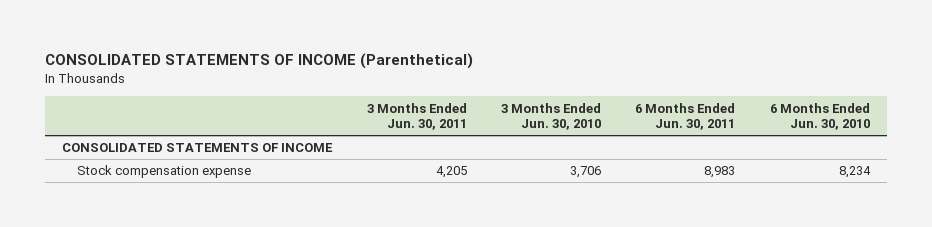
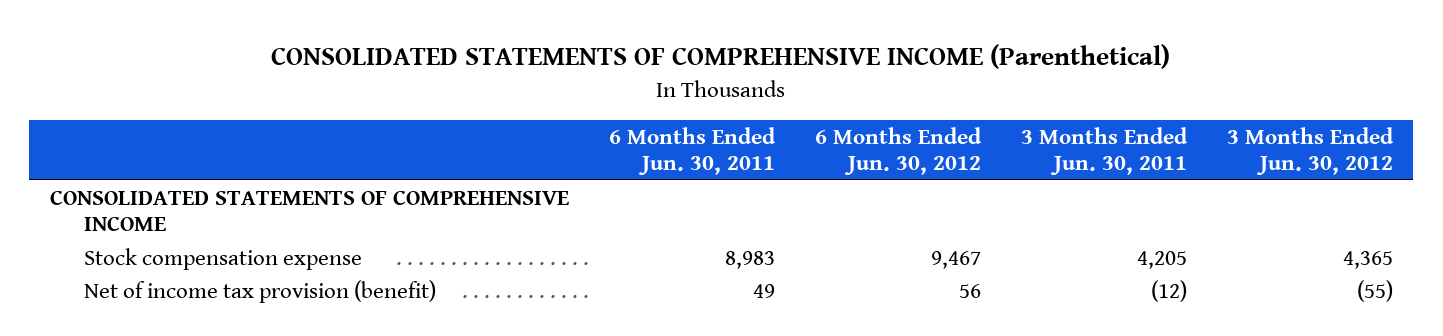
[44,53,473,70] CONSOLIDATED STATEMENTS OF INCOME (Parenthetical) -> [271,44,1171,70] CONSOLIDATED STATEMENTS OF COMPREHENSIVE INCOME (Parenthetical)
[501,102,602,131] 3 Months Ended Jun. 30, 2010 -> none
[769,102,870,131] 6 Months Ended Jun. 30, 2010 -> none
none -> [814,126,982,176] 6 Months Ended Jun. 30, 2012
none -> [1227,126,1395,176] 3 Months Ended Jun. 30, 2012
[62,143,334,153] CONSOLIDATED STATEMENTS OF INCOME -> [49,189,569,232] CONSOLIDATED STATEMENTS OF COMPREHENSIVE INCOME
none -> [84,279,437,303] Net of income tax provision (benefit)

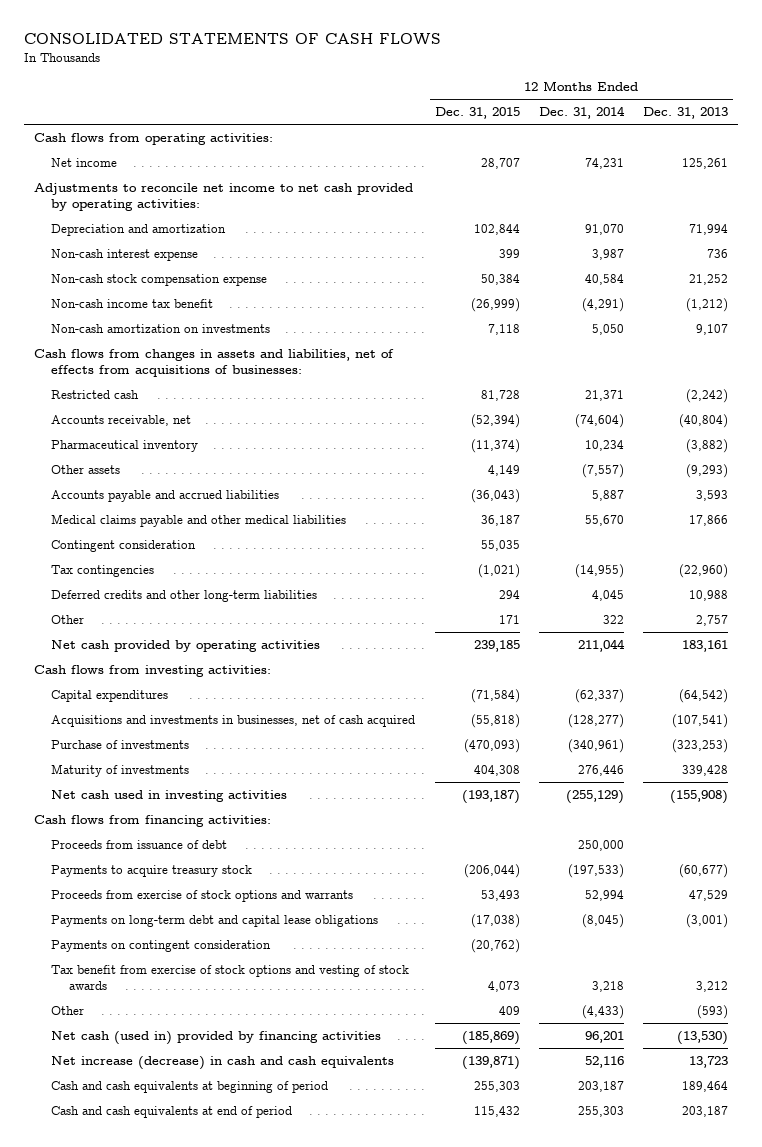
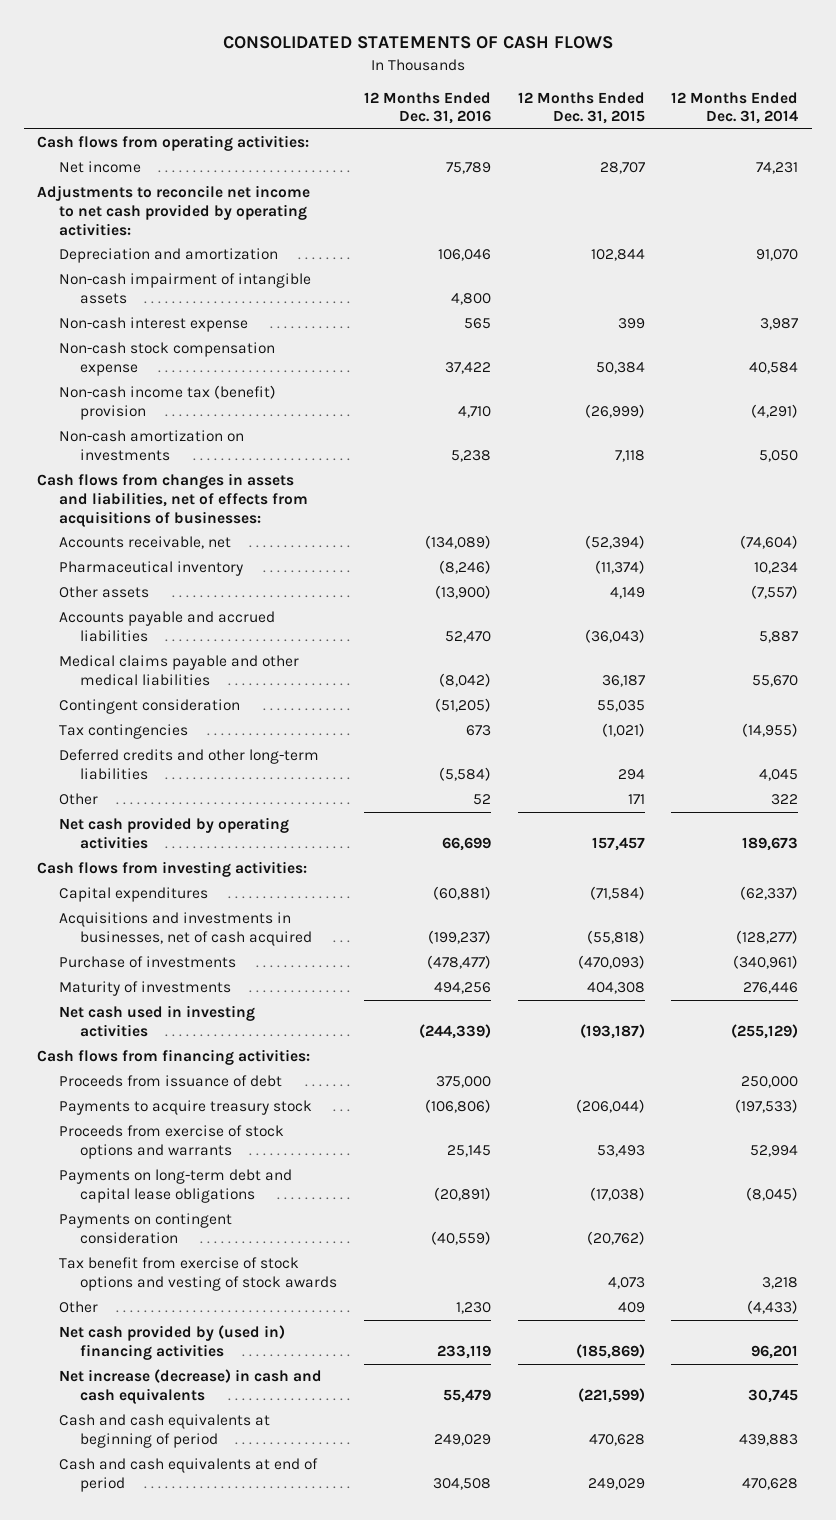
[643,107,729,120] Dec. 31, 2013 -> none
none -> [363,91,491,125] 12 Months Ended Dec. 31, 2016
none -> [58,273,311,305] Non-cash impairment of intangible assets
[51,298,214,308] Non-cash income tax benefit -> [58,385,276,421] Non-cash income tax (benefit) provision
[51,389,140,399] Restricted cash -> none
[473,639,520,652] 239,185 -> [591,837,645,852] 157,457
[577,638,625,652] 211,044 -> [742,837,799,852] 189,673
[51,1030,382,1045] Net cash (used in) provided by financing activities -> [58,1325,285,1361] Net cash provided by (used in) financing activities
[461,1055,520,1070] (139,871) -> [577,1388,645,1404] (221,599)
[584,1055,624,1068] 52,116 -> [748,1389,799,1404] 30,745
[473,1080,520,1092] 255,303 -> [588,1434,645,1447] 470,628
[577,1080,624,1092] 203,187 -> [739,1434,799,1447] 439,883
[473,1105,520,1117] 115,432 -> [587,1478,645,1491] 249,029
[577,1105,624,1117] 255,303 -> [742,1478,799,1491] 470,628

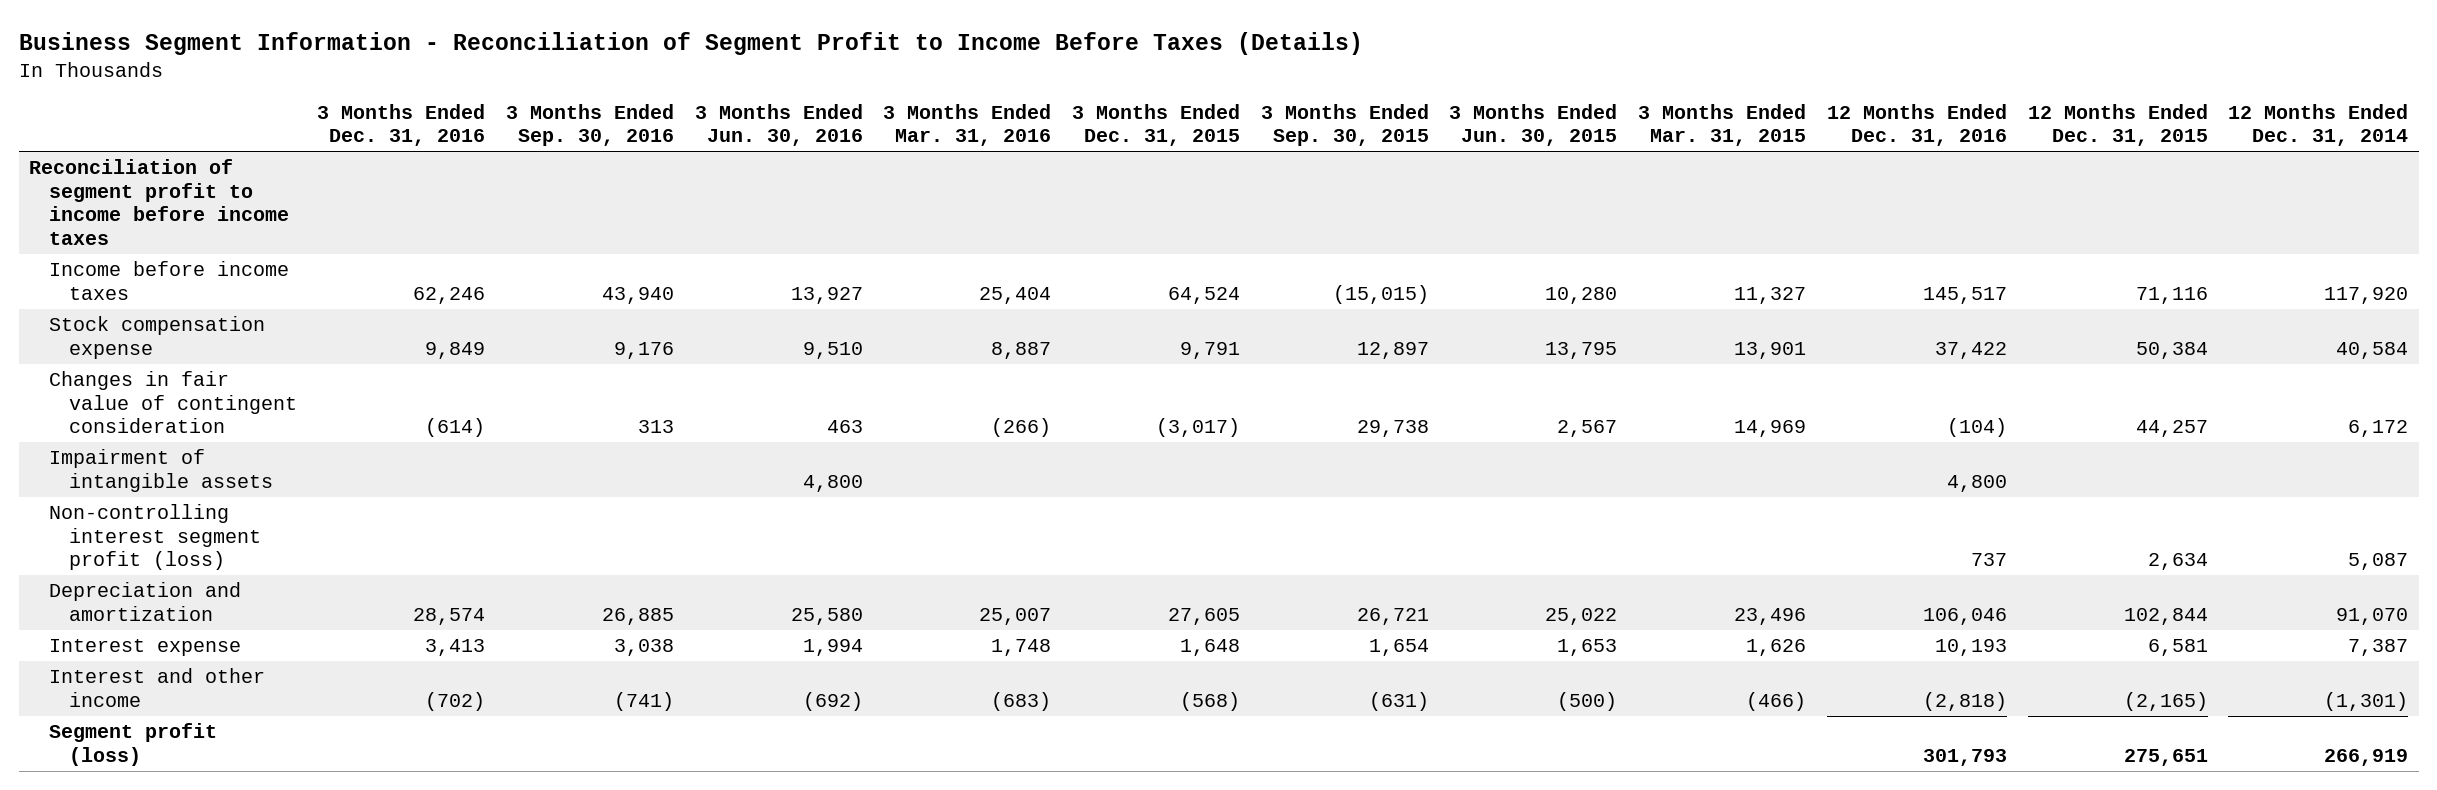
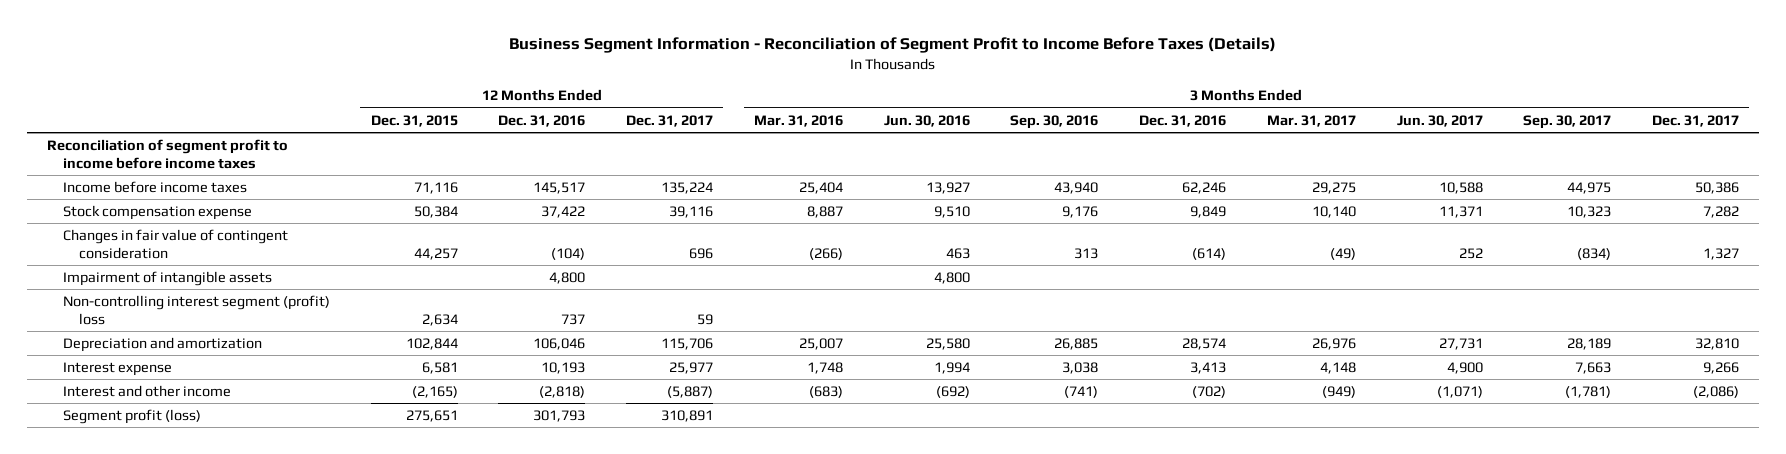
[1072,103,1241,147] 3 Months Ended Dec. 31, 2015 -> none
[1260,103,1429,147] 3 Months Ended Sep. 30, 2015 -> none
[1449,103,1618,147] 3 Months Ended Jun. 30, 2015 -> none
[1638,103,1807,147] 3 Months Ended Mar. 31, 2015 -> none
[2228,103,2409,147] 12 Months Ended Dec. 31, 2014 -> none
none -> [626,114,714,127] Dec. 31, 2017
none -> [1266,114,1356,127] Mar. 31, 2017
none -> [1396,114,1483,127] Jun. 30, 2017
none -> [1523,114,1612,129] Sep. 30, 2017
none -> [1652,114,1740,127] Dec. 31, 2017
[48,504,261,571] Non-controlling interest segment profit (loss) -> [62,294,330,325] Non-controlling interest segment (profit) loss

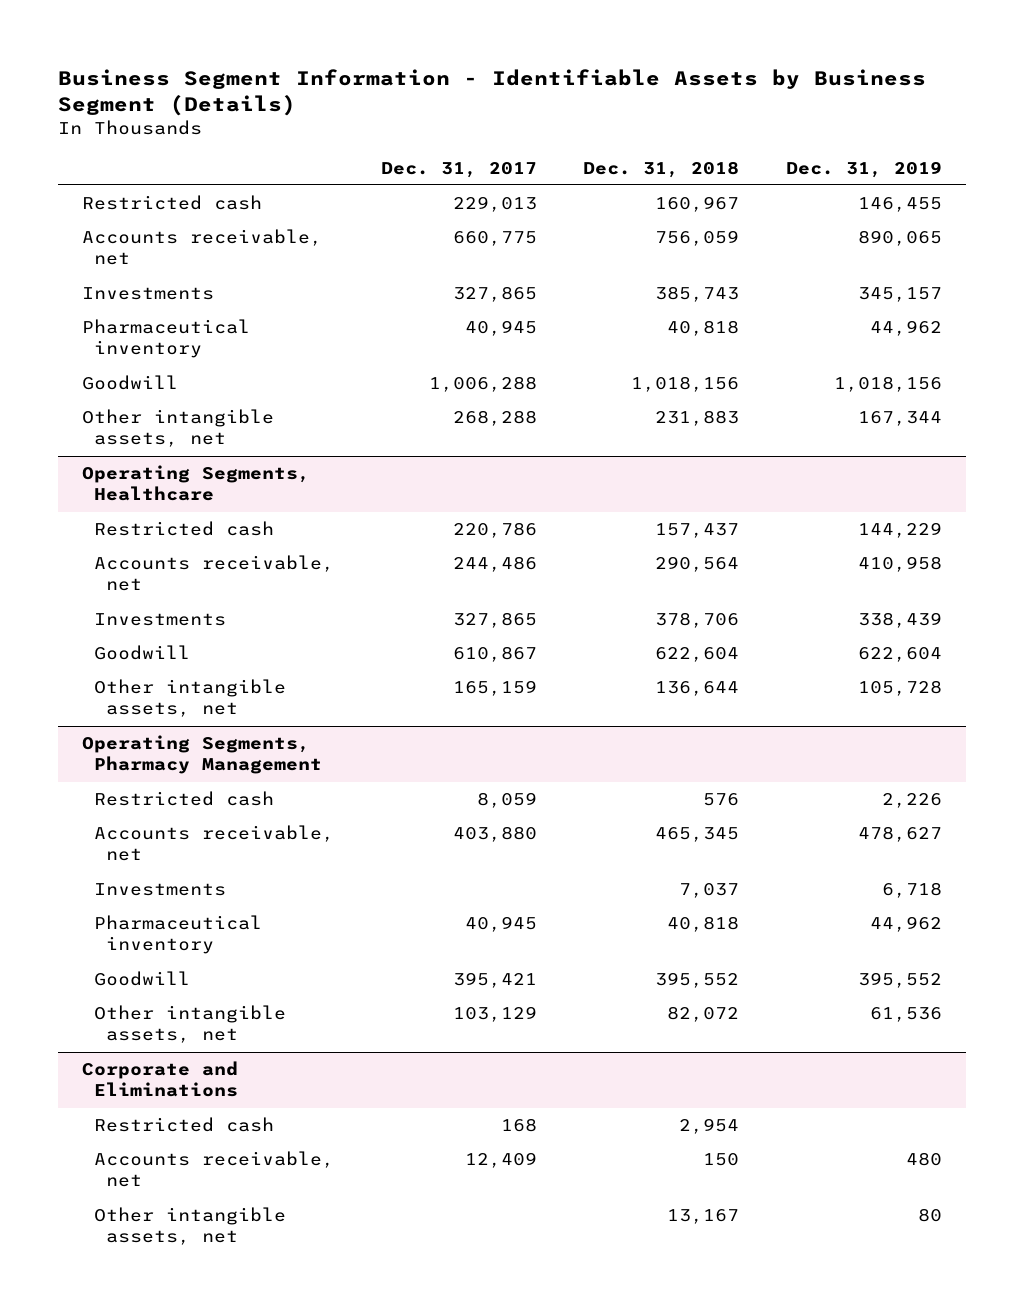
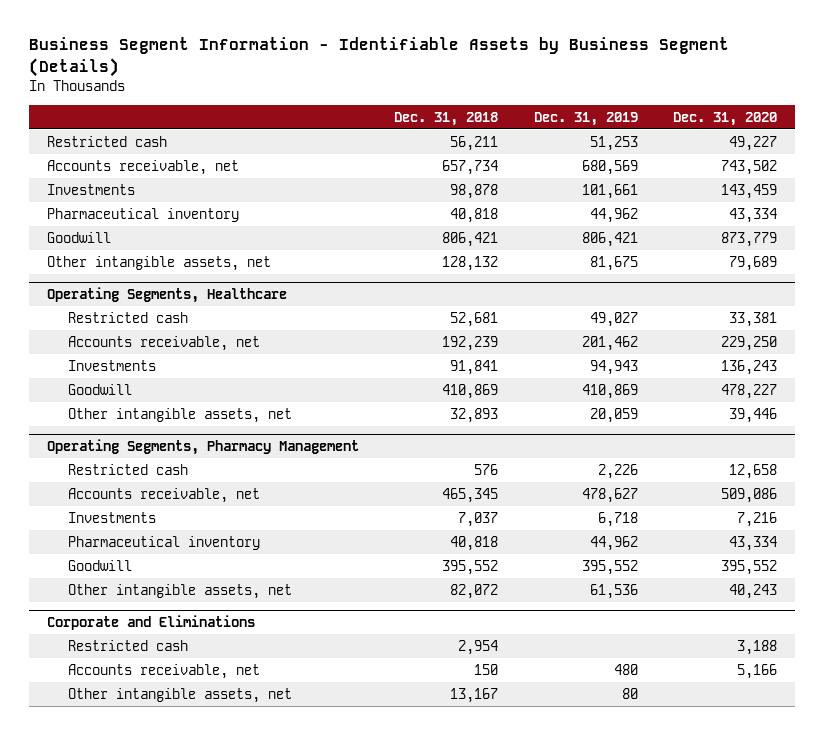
[380,161,537,178] Dec. 31, 2017 -> none
none -> [673,111,778,126] Dec. 31, 2020
[655,196,740,213] 160,967 -> [450,135,499,151] 56,211
[858,197,943,213] 146,455 -> [589,135,638,151] 51,253
[655,230,740,247] 756,059 -> [442,159,499,175] 657,734
[858,230,943,247] 890,065 -> [581,159,638,175] 680,569
[655,286,740,303] 385,743 -> [450,183,499,199] 98,878
[858,287,943,303] 345,157 -> [581,183,638,199] 101,661
[631,376,740,393] 1,018,156 -> [442,231,499,247] 806,421
[834,376,943,393] 1,018,156 -> [581,231,638,247] 806,421
[655,410,740,427] 231,883 -> [442,255,499,271] 128,132
[858,411,943,427] 167,344 -> [589,255,638,271] 81,675
[655,523,740,539] 157,437 -> [450,311,499,327] 52,681
[858,522,943,539] 144,229 -> [589,311,638,327] 49,027
[655,556,740,573] 290,564 -> [442,335,499,351] 192,239
[858,556,943,573] 410,958 -> [581,335,638,351] 201,462
[655,612,740,629] 378,706 -> [450,359,499,375] 91,841
[858,612,943,629] 338,439 -> [589,359,638,375] 94,943
[655,647,740,663] 622,604 -> [442,383,499,399] 410,869
[858,647,943,663] 622,604 -> [581,383,638,399] 410,869
[655,681,740,697] 136,644 -> [450,407,499,423] 32,893
[858,680,943,697] 105,728 -> [589,407,638,423] 20,059

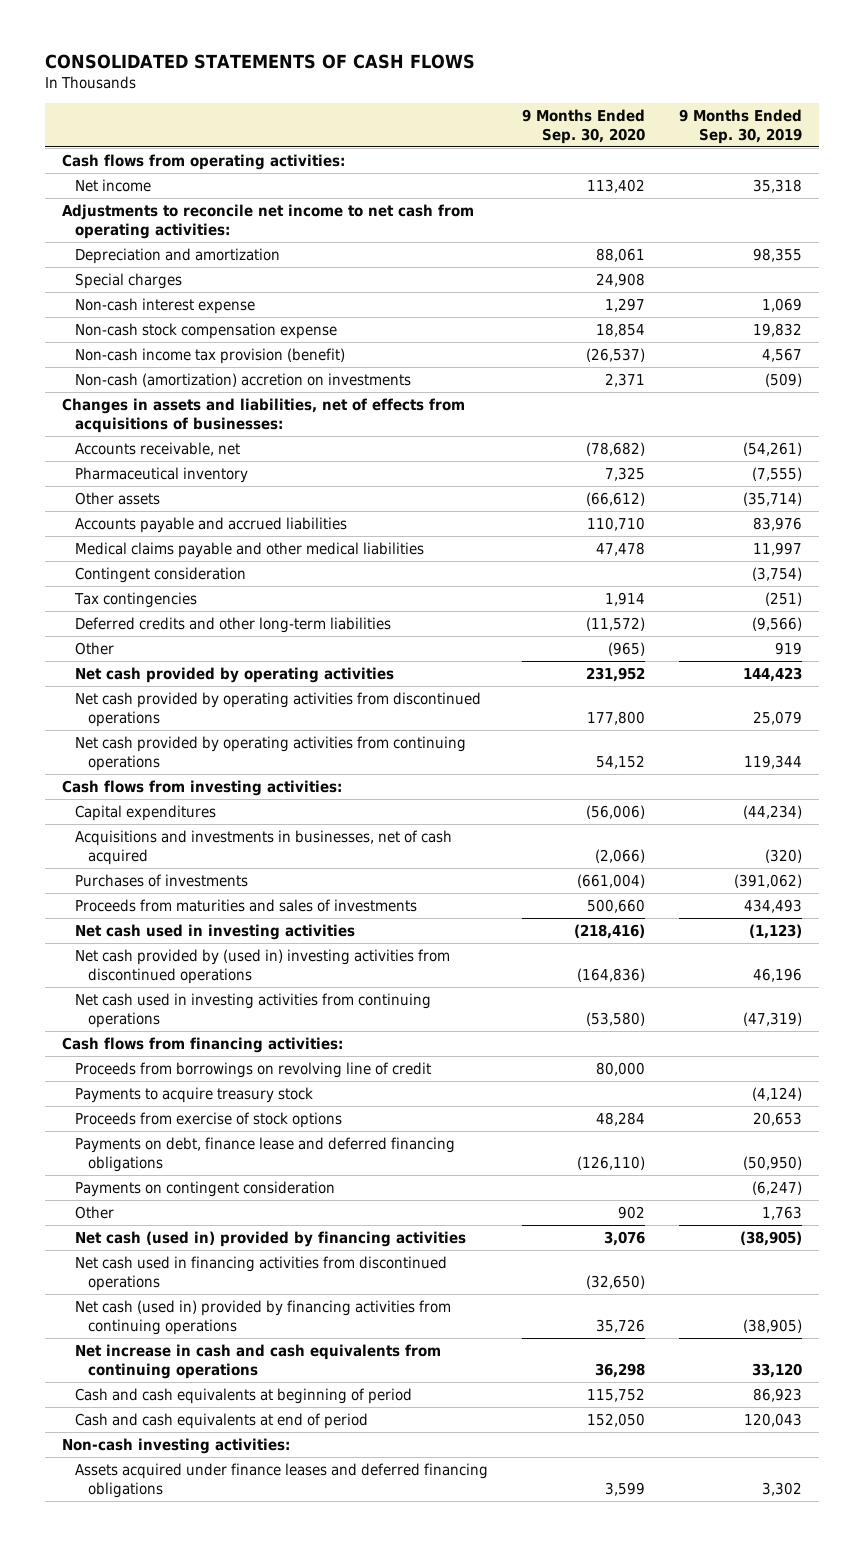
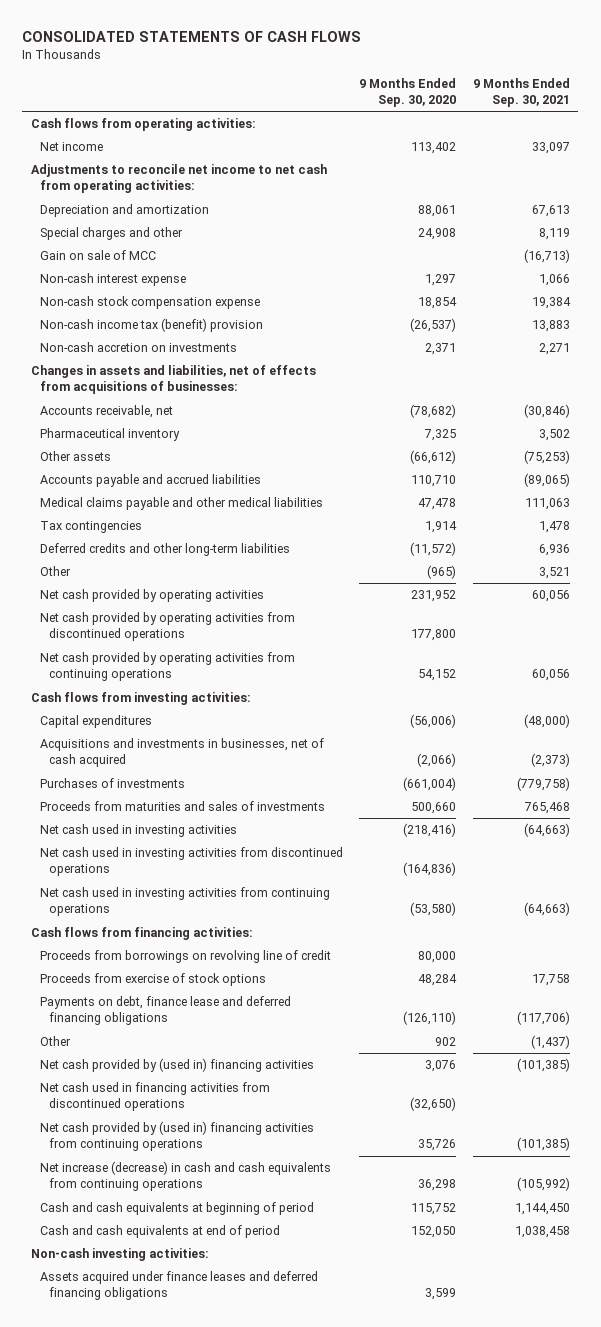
[679,108,803,145] 9 Months Ended Sep. 30, 2019 -> none
none -> [472,77,570,107] 9 Months Ended Sep. 30, 2021
[74,272,182,289] Special charges -> [39,227,183,241] Special charges and other
none -> [39,250,156,261] Gain on sale of MCC
[74,347,345,364] Non-cash income tax provision (benefit) -> [39,318,263,333] Non-cash income tax (benefit) provision
[74,372,411,387] Non-cash (amortization) accretion on investments -> [39,342,237,353] Non-cash accretion on investments
[74,566,246,583] Contingent consideration -> none
[74,948,450,984] Net cash provided by (used in) investing activities from discontinued operations -> [39,847,343,877] Net cash used in investing activities from discontinued operations
[74,1086,313,1103] Payments to acquire treasury stock -> none
[74,1180,335,1197] Payments on contingent consideration -> none
[74,1230,466,1247] Net cash (used in) provided by financing activities -> [39,1058,314,1073] Net cash provided by (used in) financing activities
[74,1299,451,1335] Net cash (used in) provided by financing activities from continuing operations -> [39,1121,314,1152] Net cash provided by (used in) financing activities from continuing operations
[74,1343,441,1379] Net increase in cash and cash equivalents from continuing operations -> [39,1161,331,1192] Net increase (decrease) in cash and cash equivalents from continuing operations

